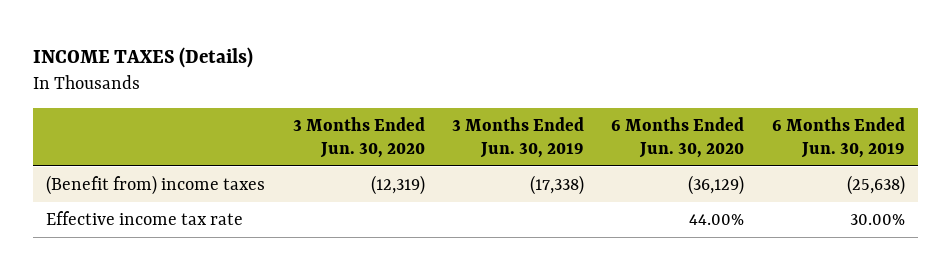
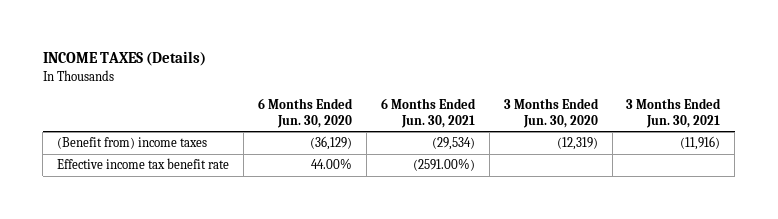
[452,116,585,158] 3 Months Ended Jun. 30, 2019 -> none
[771,116,905,158] 6 Months Ended Jun. 30, 2019 -> none
none -> [380,97,476,129] 6 Months Ended Jun. 30, 2021
none -> [626,97,722,129] 3 Months Ended Jun. 30, 2021
[46,210,244,225] Effective income tax rate -> [57,158,230,170] Effective income tax benefit rate

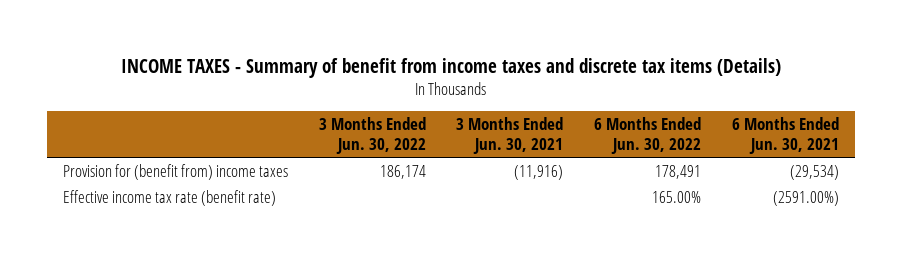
[42,51,206,67] INCOME TAXES (Details) -> [120,57,781,78] INCOME TAXES - Summary of benefit from income taxes and discrete tax items (Details)
[258,97,354,129] 6 Months Ended Jun. 30, 2020 -> none
[503,97,599,129] 3 Months Ended Jun. 30, 2020 -> none
none -> [318,117,426,154] 3 Months Ended Jun. 30, 2022
none -> [594,117,702,154] 6 Months Ended Jun. 30, 2022
[57,137,208,150] (Benefit from) income taxes -> [62,163,288,180] Provision for (benefit from) income taxes
[57,158,230,170] Effective income tax benefit rate -> [62,189,276,206] Effective income tax rate (benefit rate)

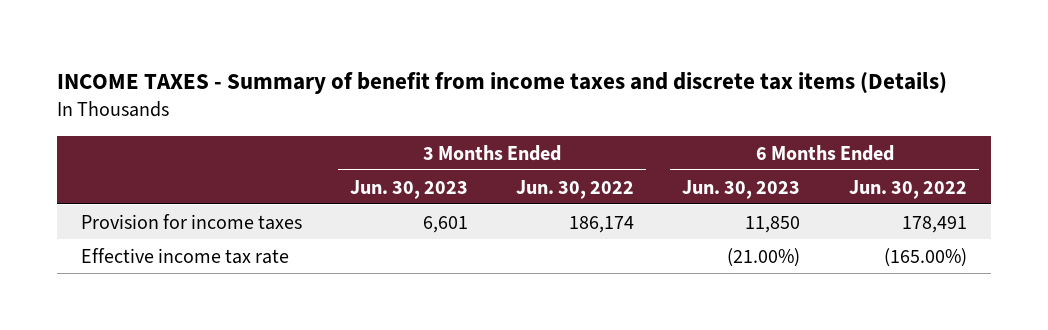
[456,117,564,154] 3 Months Ended Jun. 30, 2021 -> none
[732,117,840,154] 6 Months Ended Jun. 30, 2021 -> none
none -> [350,179,469,199] Jun. 30, 2023
none -> [682,179,801,199] Jun. 30, 2023
[62,163,288,180] Provision for (benefit from) income taxes -> [81,213,303,230] Provision for income taxes
[62,189,276,206] Effective income tax rate (benefit rate) -> [81,247,290,264] Effective income tax rate
[652,190,702,203] 165.00% -> [883,247,967,267] (165.00%)

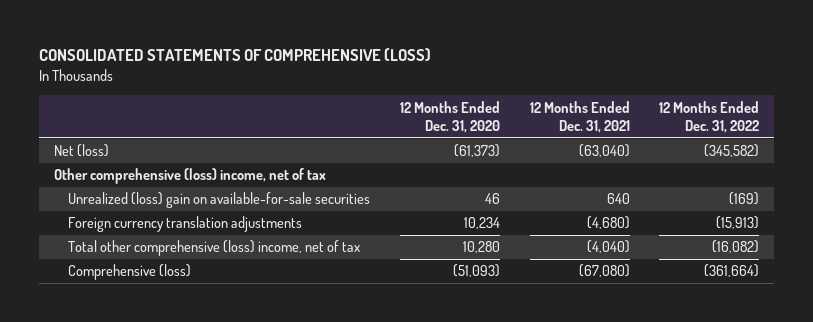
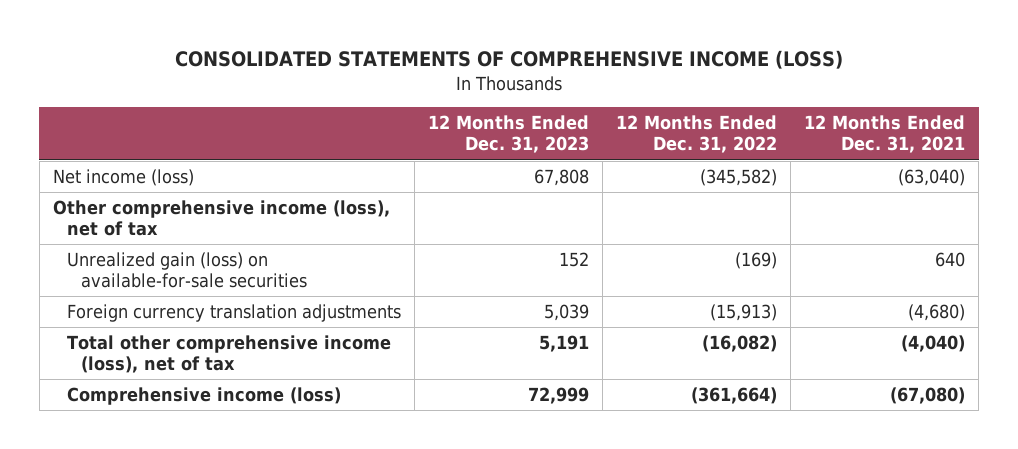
[38,48,431,62] CONSOLIDATED STATEMENTS OF COMPREHENSIVE (LOSS) -> [175,50,844,70] CONSOLIDATED STATEMENTS OF COMPREHENSIVE INCOME (LOSS)
[399,100,500,134] 12 Months Ended Dec. 31, 2020 -> none
none -> [428,115,590,154] 12 Months Ended Dec. 31, 2023
[53,144,109,158] Net (loss) -> [52,169,194,187] Net income (loss)
[53,168,326,185] Other comprehensive (loss) income, net of tax -> [52,200,390,237] Other comprehensive income (loss), net of tax
[68,192,371,209] Unrealized (loss) gain on available-for-sale securities -> [66,252,308,289] Unrealized gain (loss) on available-for-sale securities
[68,240,361,257] Total other comprehensive (loss) income, net of tax -> [66,335,391,374] Total other comprehensive income (loss), net of tax
[68,264,192,281] Comprehensive (loss) -> [66,387,341,406] Comprehensive income (loss)

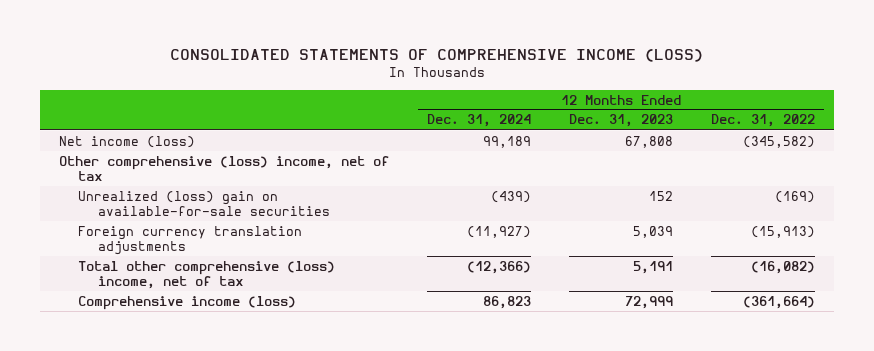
[804,115,966,154] 12 Months Ended Dec. 31, 2021 -> none
none -> [427,114,532,128] Dec. 31, 2024
[52,200,390,237] Other comprehensive income (loss), net of tax -> [59,155,390,181] Other comprehensive (loss) income, net of tax
[66,252,308,289] Unrealized gain (loss) on available-for-sale securities -> [78,190,330,216] Unrealized (loss) gain on available-for-sale securities
[66,335,391,374] Total other comprehensive income (loss), net of tax -> [78,260,336,289] Total other comprehensive (loss) income, net of tax

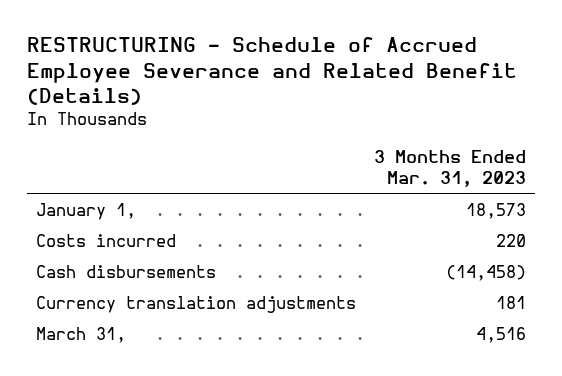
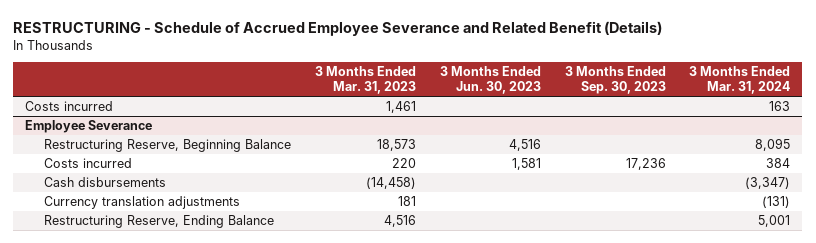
none -> [439,66,541,95] 3 Months Ended Jun. 30, 2023
none -> [564,66,666,95] 3 Months Ended Sep. 30, 2023
none -> [689,66,791,95] 3 Months Ended Mar. 31, 2024
none -> [25,101,114,112] Costs incurred
none -> [25,120,153,134] Employee Severance
[35,202,136,220] January 1, -> [44,139,292,153] Restructuring Reserve, Beginning Balance
[35,326,126,343] March 31, -> [44,215,275,229] Restructuring Reserve, Ending Balance

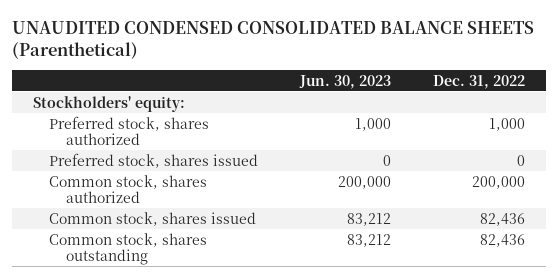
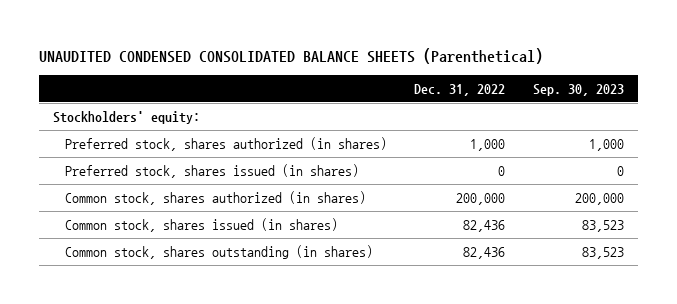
[299,74,392,89] Jun. 30, 2023 -> none
none -> [533,83,625,96] Sep. 30, 2023
[49,115,210,146] Preferred stock, shares authorized -> [64,136,387,151] Preferred stock, shares authorized (in shares)
[49,152,259,168] Preferred stock, shares issued -> [64,163,359,178] Preferred stock, shares issued (in shares)
[49,174,208,204] Common stock, shares authorized -> [64,190,366,205] Common stock, shares authorized (in shares)
[49,211,257,226] Common stock, shares issued -> [64,217,338,232] Common stock, shares issued (in shares)
[49,232,208,266] Common stock, shares outstanding -> [64,244,373,259] Common stock, shares outstanding (in shares)

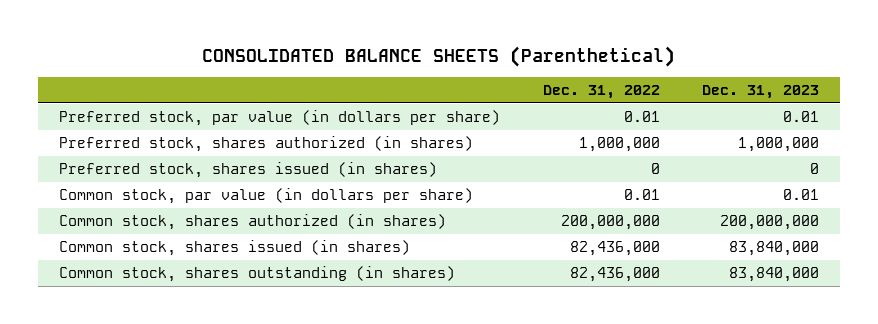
[39,48,544,65] UNAUDITED CONDENSED CONSOLIDATED BALANCE SHEETS (Parenthetical) -> [202,45,676,67] CONSOLIDATED BALANCE SHEETS (Parenthetical)
[533,83,625,96] Sep. 30, 2023 -> none
none -> [701,85,819,100] Dec. 31, 2023
[53,110,201,124] Stockholders' equity: -> none
none -> [59,110,501,127] Preferred stock, par value (in dollars per share)
[470,138,506,151] 1,000 -> [578,137,660,153] 1,000,000
none -> [59,188,474,205] Common stock, par value (in dollars per share)
[456,192,506,205] 200,000 -> [560,215,660,231] 200,000,000
[463,219,506,232] 82,436 -> [569,241,660,257] 82,436,000
[463,246,506,259] 82,436 -> [569,267,660,283] 82,436,000

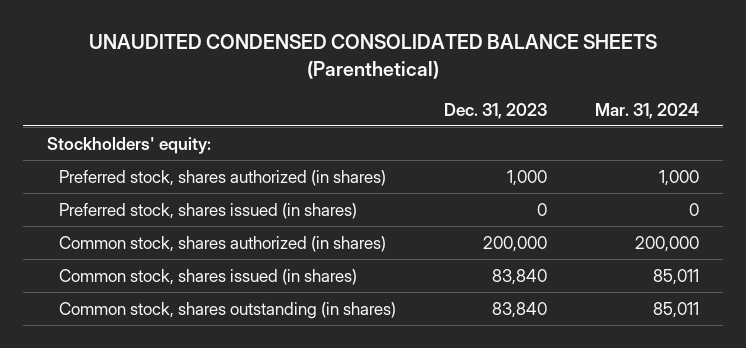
[202,45,676,67] CONSOLIDATED BALANCE SHEETS (Parenthetical) -> [88,34,657,79] UNAUDITED CONDENSED CONSOLIDATED BALANCE SHEETS (Parenthetical)
[542,85,660,100] Dec. 31, 2022 -> none
none -> [594,102,699,119] Mar. 31, 2024
[59,110,501,127] Preferred stock, par value (in dollars per share) -> none
none -> [46,136,211,154] Stockholders' equity:
[737,137,819,153] 1,000,000 -> [507,169,548,186] 1,000
[59,188,474,205] Common stock, par value (in dollars per share) -> none
[719,215,819,231] 200,000,000 -> [483,235,548,252] 200,000
[728,241,819,257] 83,840,000 -> [492,268,548,285] 83,840
[728,267,819,283] 83,840,000 -> [492,301,548,318] 83,840

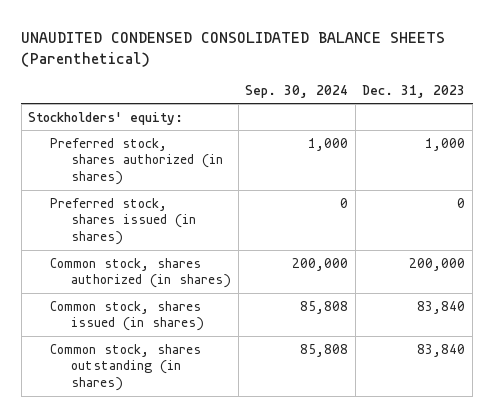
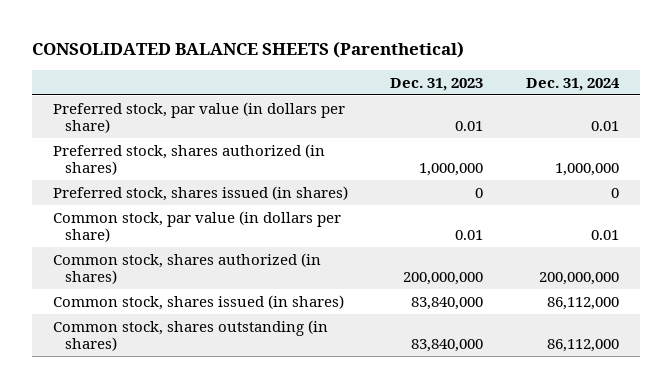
[21,31,446,67] UNAUDITED CONDENSED CONSOLIDATED BALANCE SHEETS (Parenthetical) -> [32,40,465,58] CONSOLIDATED BALANCE SHEETS (Parenthetical)
[245,85,349,99] Sep. 30, 2024 -> none
none -> [525,77,620,91] Dec. 31, 2024
[28,111,184,125] Stockholders' equity: -> none
none -> [53,101,346,134] Preferred stock, par value (in dollars per share)
[425,137,466,151] 1,000 -> [419,163,484,177] 1,000,000
none -> [53,210,342,243] Common stock, par value (in dollars per share)
[409,257,466,271] 200,000 -> [403,272,484,286] 200,000,000
[417,300,466,314] 83,840 -> [411,296,484,310] 83,840,000
[417,343,466,357] 83,840 -> [411,339,484,353] 83,840,000

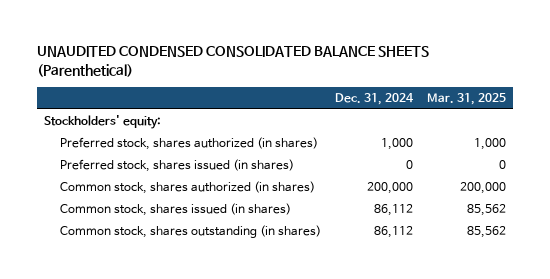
[32,40,465,58] CONSOLIDATED BALANCE SHEETS (Parenthetical) -> [37,45,430,77] UNAUDITED CONDENSED CONSOLIDATED BALANCE SHEETS (Parenthetical)
[390,77,484,91] Dec. 31, 2023 -> none
none -> [426,92,506,105] Mar. 31, 2025
[53,101,346,134] Preferred stock, par value (in dollars per share) -> none
none -> [44,115,162,130] Stockholders' equity:
[554,163,619,177] 1,000,000 -> [380,138,413,151] 1,000
[53,210,342,243] Common stock, par value (in dollars per share) -> none
[538,272,619,286] 200,000,000 -> [366,182,413,195] 200,000
[546,296,619,310] 86,112,000 -> [373,204,413,217] 86,112
[546,339,619,353] 86,112,000 -> [373,226,413,239] 86,112

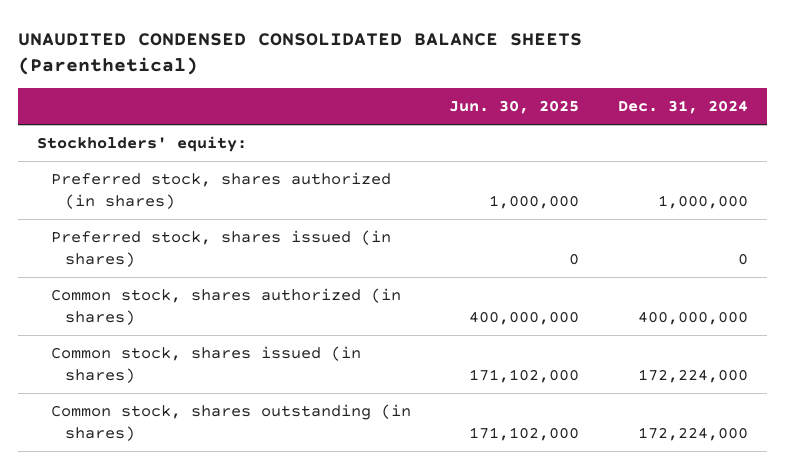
[426,92,506,105] Mar. 31, 2025 -> none
none -> [449,100,580,115] Jun. 30, 2025
[380,138,413,151] 1,000 -> [657,194,748,209] 1,000,000
[366,182,413,195] 200,000 -> [637,310,748,325] 400,000,000
[373,204,413,217] 86,112 -> [637,368,748,383] 172,224,000
[373,226,413,239] 86,112 -> [637,426,748,441] 172,224,000

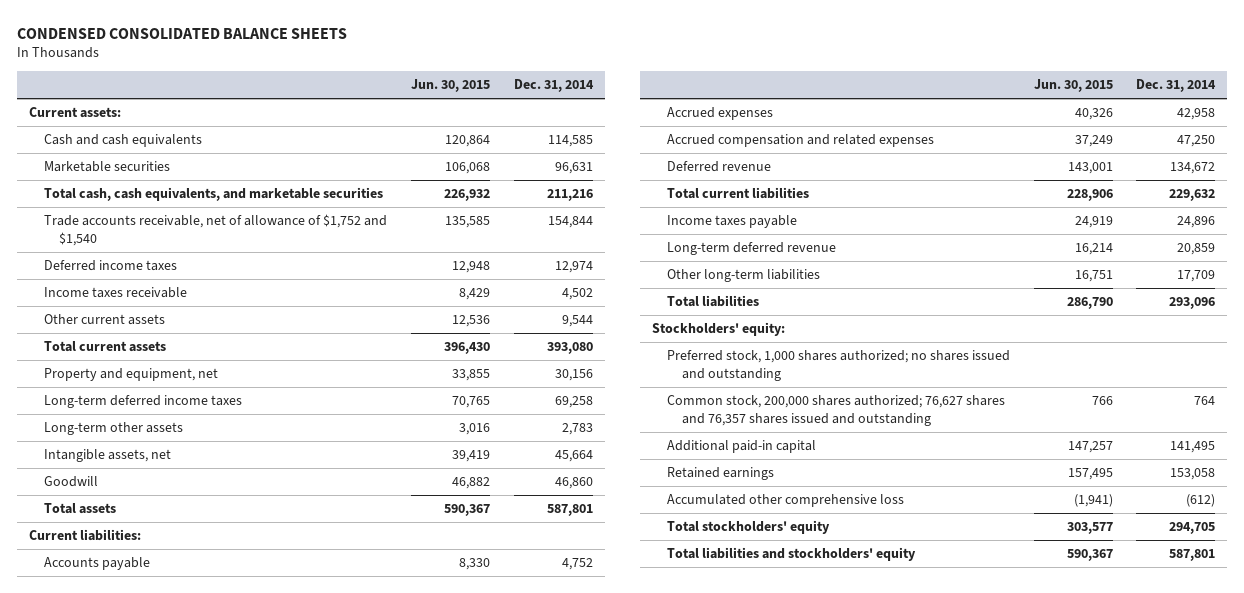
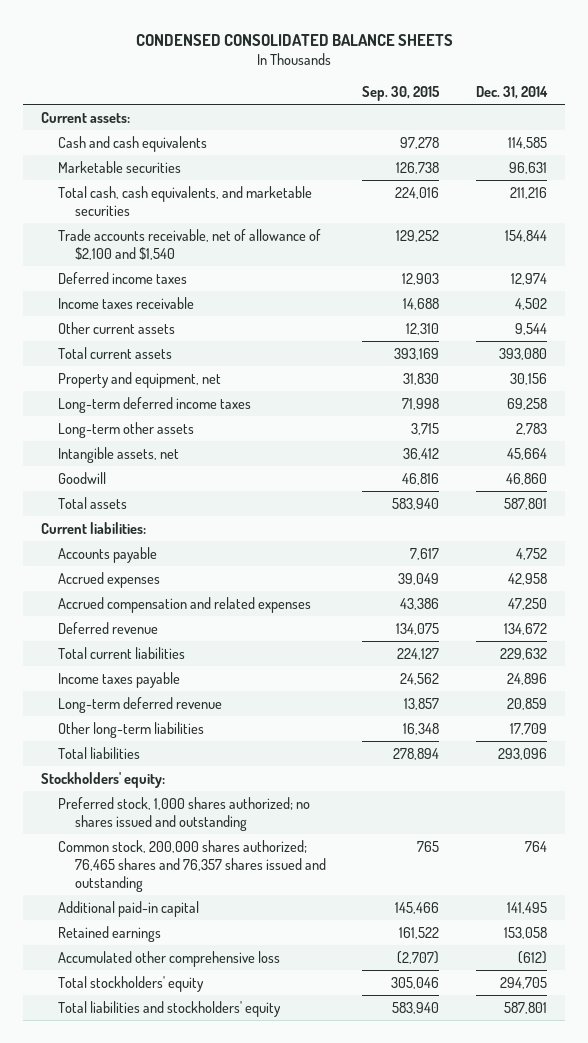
[411,79,491,93] Jun. 30, 2015 -> none
none -> [362,86,441,102] Sep. 30, 2015
[44,214,388,246] Trade accounts receivable, net of allowance of $1,752 and $1,540 -> [58,228,322,260] Trade accounts receivable, net of allowance of $2,100 and $1,540
[666,395,1005,426] Common stock, 200,000 shares authorized; 76,627 shares and 76,357 shares issued and outstanding -> [58,839,326,892] Common stock, 200,000 shares authorized; 76,465 shares and 76,357 shares issued and outstanding

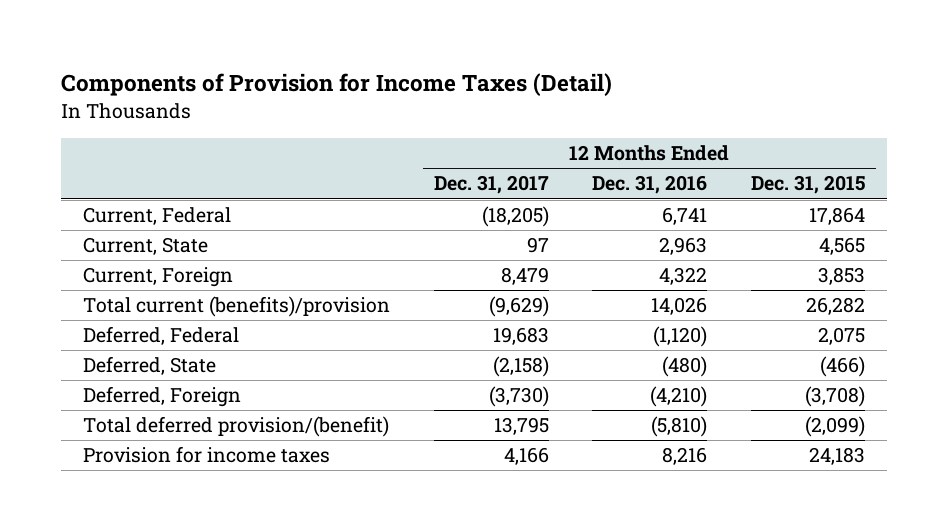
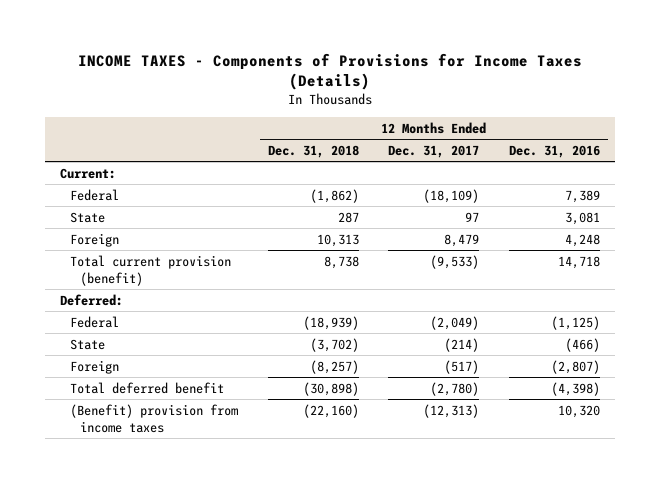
[60,73,612,97] Components of Provision for Income Taxes (Detail) -> [78,52,583,91] INCOME TAXES - Components of Provisions for Income Taxes (Details)
[751,175,866,195] Dec. 31, 2015 -> none
none -> [267,144,359,158] Dec. 31, 2018
none -> [60,167,117,179] Current:
[82,207,231,226] Current, Federal -> [70,188,120,201] Federal
[481,206,549,228] (18,205) -> [423,188,480,203] (18,109)
[662,207,708,226] 6,741 -> [565,189,601,203] 7,389
[82,237,208,256] Current, State -> [70,211,106,223] State
[659,237,708,256] 2,963 -> [565,211,601,225] 3,081
[82,267,233,288] Current, Foreign -> [70,232,120,247] Foreign
[659,267,708,286] 4,322 -> [565,233,601,247] 4,248
[82,296,390,318] Total current (benefits)/provision -> [70,254,232,286] Total current provision (benefit)
[488,296,549,318] (9,629) -> [430,254,480,269] (9,533)
[651,297,708,316] 14,026 -> [558,255,601,269] 14,718
none -> [60,293,124,306] Deferred:
[82,326,239,346] Deferred, Federal -> [70,315,120,328] Federal
[492,327,549,346] 19,683 -> [430,315,480,330] (2,049)
[653,326,708,348] (1,120) -> [551,315,601,330] (1,125)
[82,356,216,376] Deferred, State -> [70,338,106,350] State
[492,356,549,378] (2,158) -> [444,337,480,352] (214)
[662,356,708,378] (480) -> [565,337,601,352] (466)
[82,386,241,408] Deferred, Foreign -> [70,359,120,374] Foreign
[488,386,549,408] (3,730) -> [444,359,480,374] (517)
[650,386,708,408] (4,210) -> [551,359,601,374] (2,807)
[82,416,389,438] Total deferred provision/(benefit) -> [70,381,225,394] Total deferred benefit
[493,417,549,436] 13,795 -> [430,381,480,396] (2,780)
[651,416,708,438] (5,810) -> [551,381,601,396] (4,398)
[82,446,330,464] Provision for income taxes -> [70,403,239,433] (Benefit) provision from income taxes
[503,447,549,466] 4,166 -> [423,403,480,418] (12,313)
[662,447,708,466] 8,216 -> [558,404,601,418] 10,320

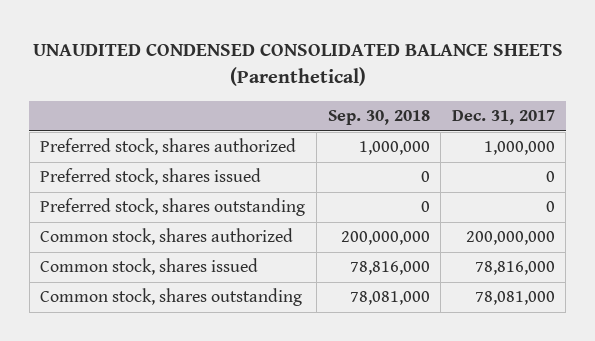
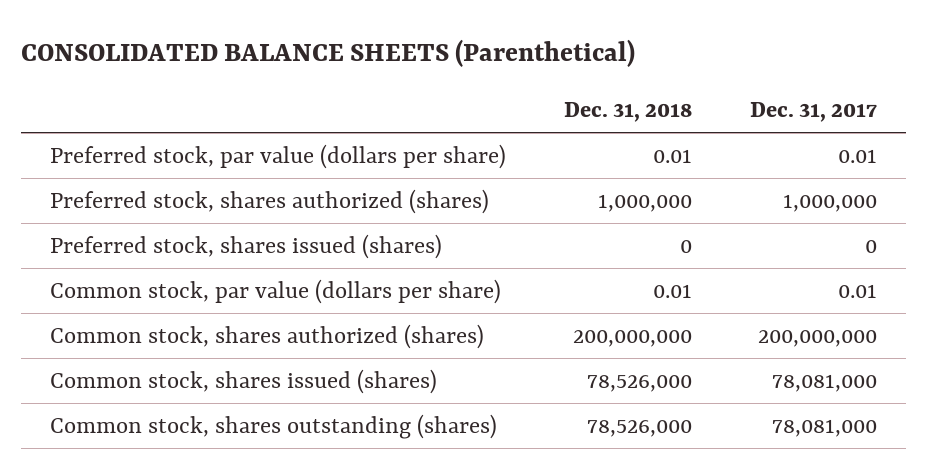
[32,43,563,87] UNAUDITED CONDENSED CONSOLIDATED BALANCE SHEETS (Parenthetical) -> [21,39,636,68] CONSOLIDATED BALANCE SHEETS (Parenthetical)
[327,110,430,126] Sep. 30, 2018 -> none
none -> [564,102,693,123] Dec. 31, 2018
[40,198,306,217] Preferred stock, shares outstanding -> none
none -> [50,143,507,169] Preferred stock, par value (dollars per share)
[40,138,297,156] Preferred stock, shares authorized -> [50,188,490,214] Preferred stock, shares authorized (shares)
[40,168,262,186] Preferred stock, shares issued -> [50,233,443,259] Preferred stock, shares issued (shares)
none -> [50,278,502,304] Common stock, par value (dollars per share)
[40,228,294,246] Common stock, shares authorized -> [50,323,485,349] Common stock, shares authorized (shares)
[40,258,259,276] Common stock, shares issued -> [50,368,438,394] Common stock, shares issued (shares)
[474,261,555,276] 78,816,000 -> [772,373,878,392] 78,081,000
[40,288,303,307] Common stock, shares outstanding -> [50,413,498,439] Common stock, shares outstanding (shares)

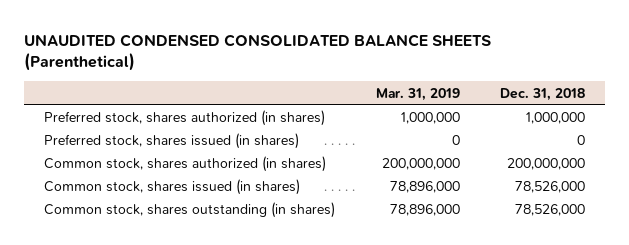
[21,39,636,68] CONSOLIDATED BALANCE SHEETS (Parenthetical) -> [23,33,491,72] UNAUDITED CONDENSED CONSOLIDATED BALANCE SHEETS (Parenthetical)
[750,102,878,123] Dec. 31, 2017 -> none
none -> [375,87,460,101] Mar. 31, 2019
[50,143,507,169] Preferred stock, par value (dollars per share) -> none
[50,278,502,304] Common stock, par value (dollars per share) -> none
[50,188,490,214] Preferred stock, shares authorized (shares) -> [43,110,325,127] Preferred stock, shares authorized (in shares)
[50,233,443,259] Preferred stock, shares issued (shares) -> [43,133,299,150] Preferred stock, shares issued (in shares)
[50,323,485,349] Common stock, shares authorized (shares) -> [43,156,326,173] Common stock, shares authorized (in shares)
[50,368,438,394] Common stock, shares issued (shares) -> [43,179,300,196] Common stock, shares issued (in shares)
[50,413,498,439] Common stock, shares outstanding (shares) -> [43,202,335,219] Common stock, shares outstanding (in shares)

